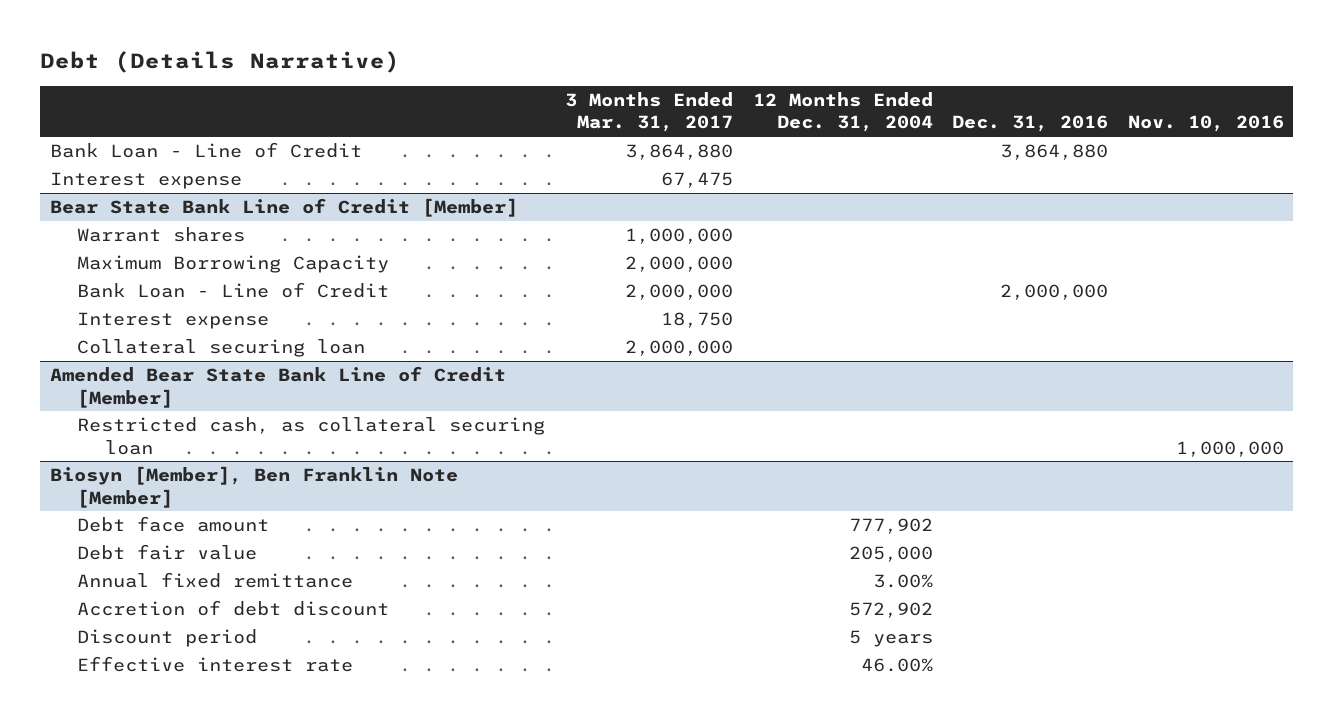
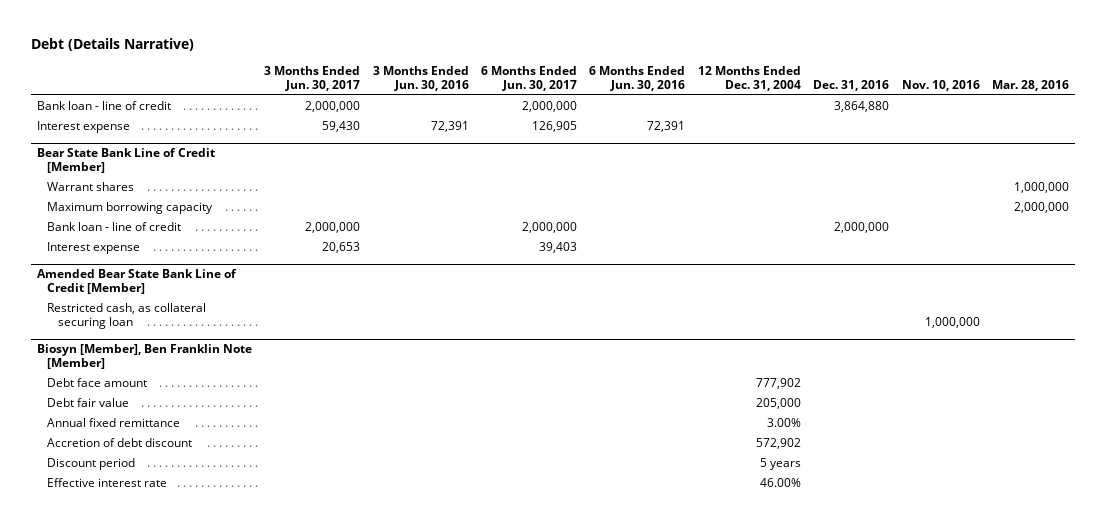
[564,91,733,133] 3 Months Ended Mar. 31, 2017 -> none
none -> [264,65,361,92] 3 Months Ended Jun. 30, 2017
none -> [372,65,469,92] 3 Months Ended Jun. 30, 2016
none -> [481,65,578,92] 6 Months Ended Jun. 30, 2017
none -> [589,65,686,92] 6 Months Ended Jun. 30, 2016
none -> [991,80,1069,92] Mar. 28, 2016
[50,142,363,159] Bank Loan - Line of Credit -> [36,101,171,111] Bank loan - line of credit
[77,255,390,274] Maximum Borrowing Capacity -> [47,202,214,215] Maximum borrowing capacity
[77,282,390,299] Bank Loan - Line of Credit -> [47,222,182,232] Bank loan - line of credit
[77,339,366,358] Collateral securing loan -> none

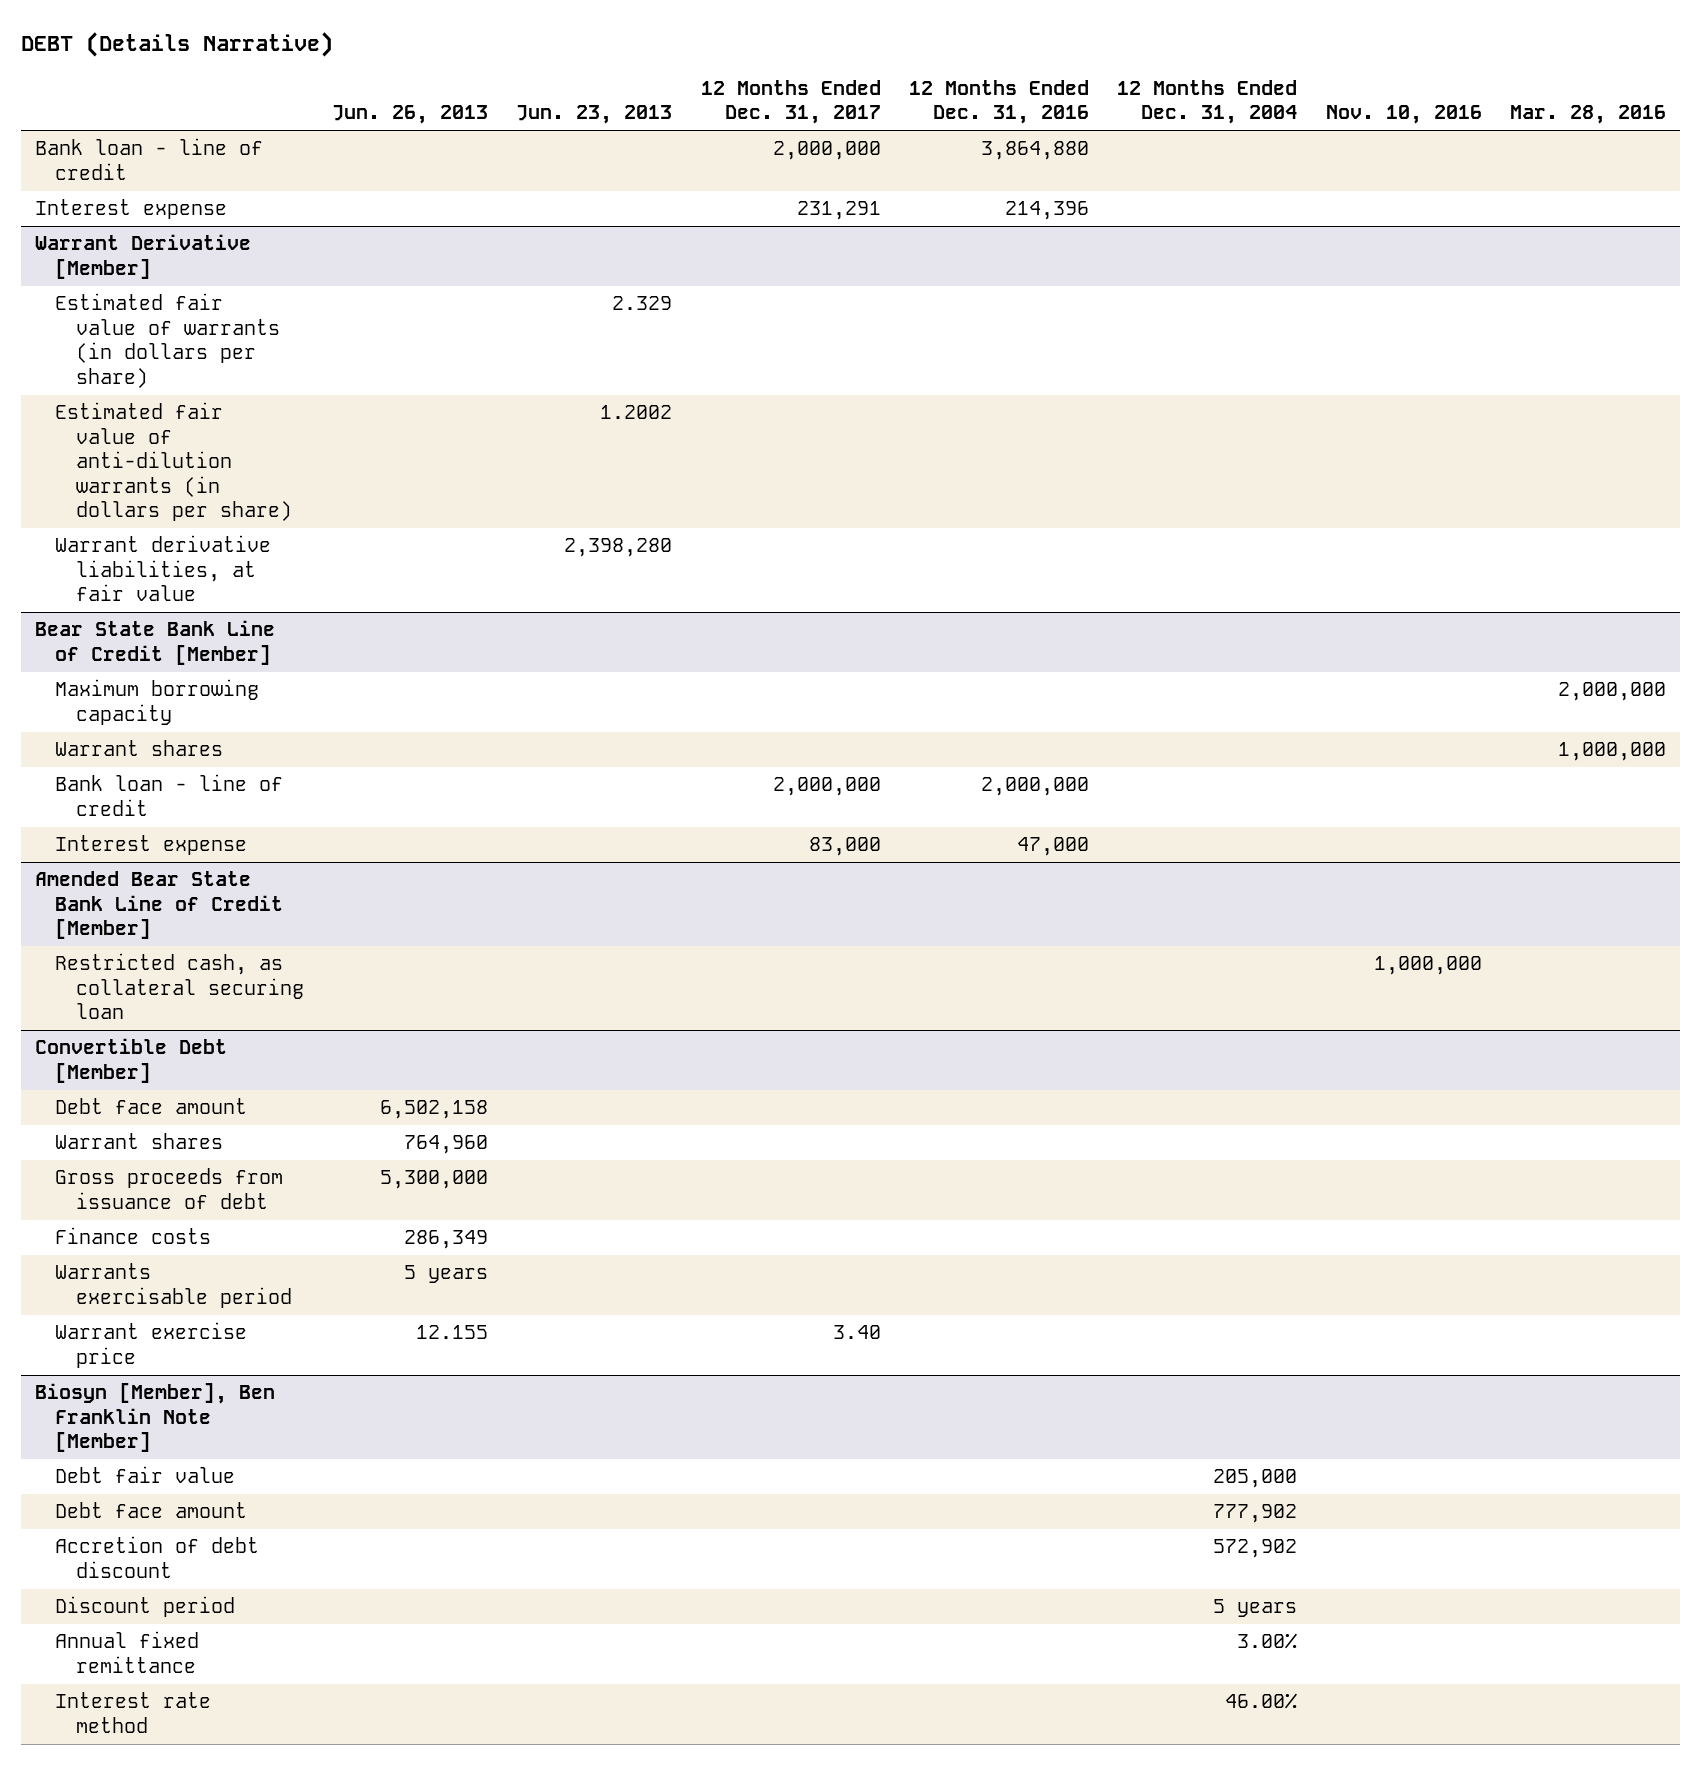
[30,37,194,51] Debt (Details Narrative) -> [20,31,333,57] DEBT (Details Narrative)
[264,65,361,92] 3 Months Ended Jun. 30, 2017 -> none
[372,65,469,92] 3 Months Ended Jun. 30, 2016 -> none
[481,65,578,92] 6 Months Ended Jun. 30, 2017 -> none
[589,65,686,92] 6 Months Ended Jun. 30, 2016 -> none
[813,80,890,92] Dec. 31, 2016 -> none
none -> [332,105,489,125] Jun. 26, 2013
none -> [516,105,673,125] Jun. 23, 2013
none -> [700,79,881,125] 12 Months Ended Dec. 31, 2017
none -> [909,79,1090,125] 12 Months Ended Dec. 31, 2016
none -> [35,234,252,279] Warrant Derivative [Member]
none -> [55,293,280,388] Estimated fair value of warrants (in dollars per share)
none -> [55,402,292,522] Estimated fair value of anti-dilution warrants (in dollars per share)
none -> [55,535,272,602] Warrant derivative liabilities, at fair value
[47,182,135,192] Warrant shares -> [55,740,224,757] Warrant shares
none -> [35,1038,228,1083] Convertible Debt [Member]
none -> [55,1098,248,1115] Debt face amount
none -> [55,1133,224,1150] Warrant shares
none -> [55,1168,284,1209] Gross proceeds from issuance of debt
none -> [55,1227,212,1245] Finance costs
none -> [55,1263,292,1308] Warrants exercisable period
none -> [55,1322,248,1368] Warrant exercise price
[47,378,148,388] Debt face amount -> [55,1502,248,1519] Debt face amount
[47,418,181,428] Annual fixed remittance -> [55,1631,200,1673] Annual fixed remittance
[47,478,168,488] Effective interest rate -> [55,1692,212,1733] Interest rate method

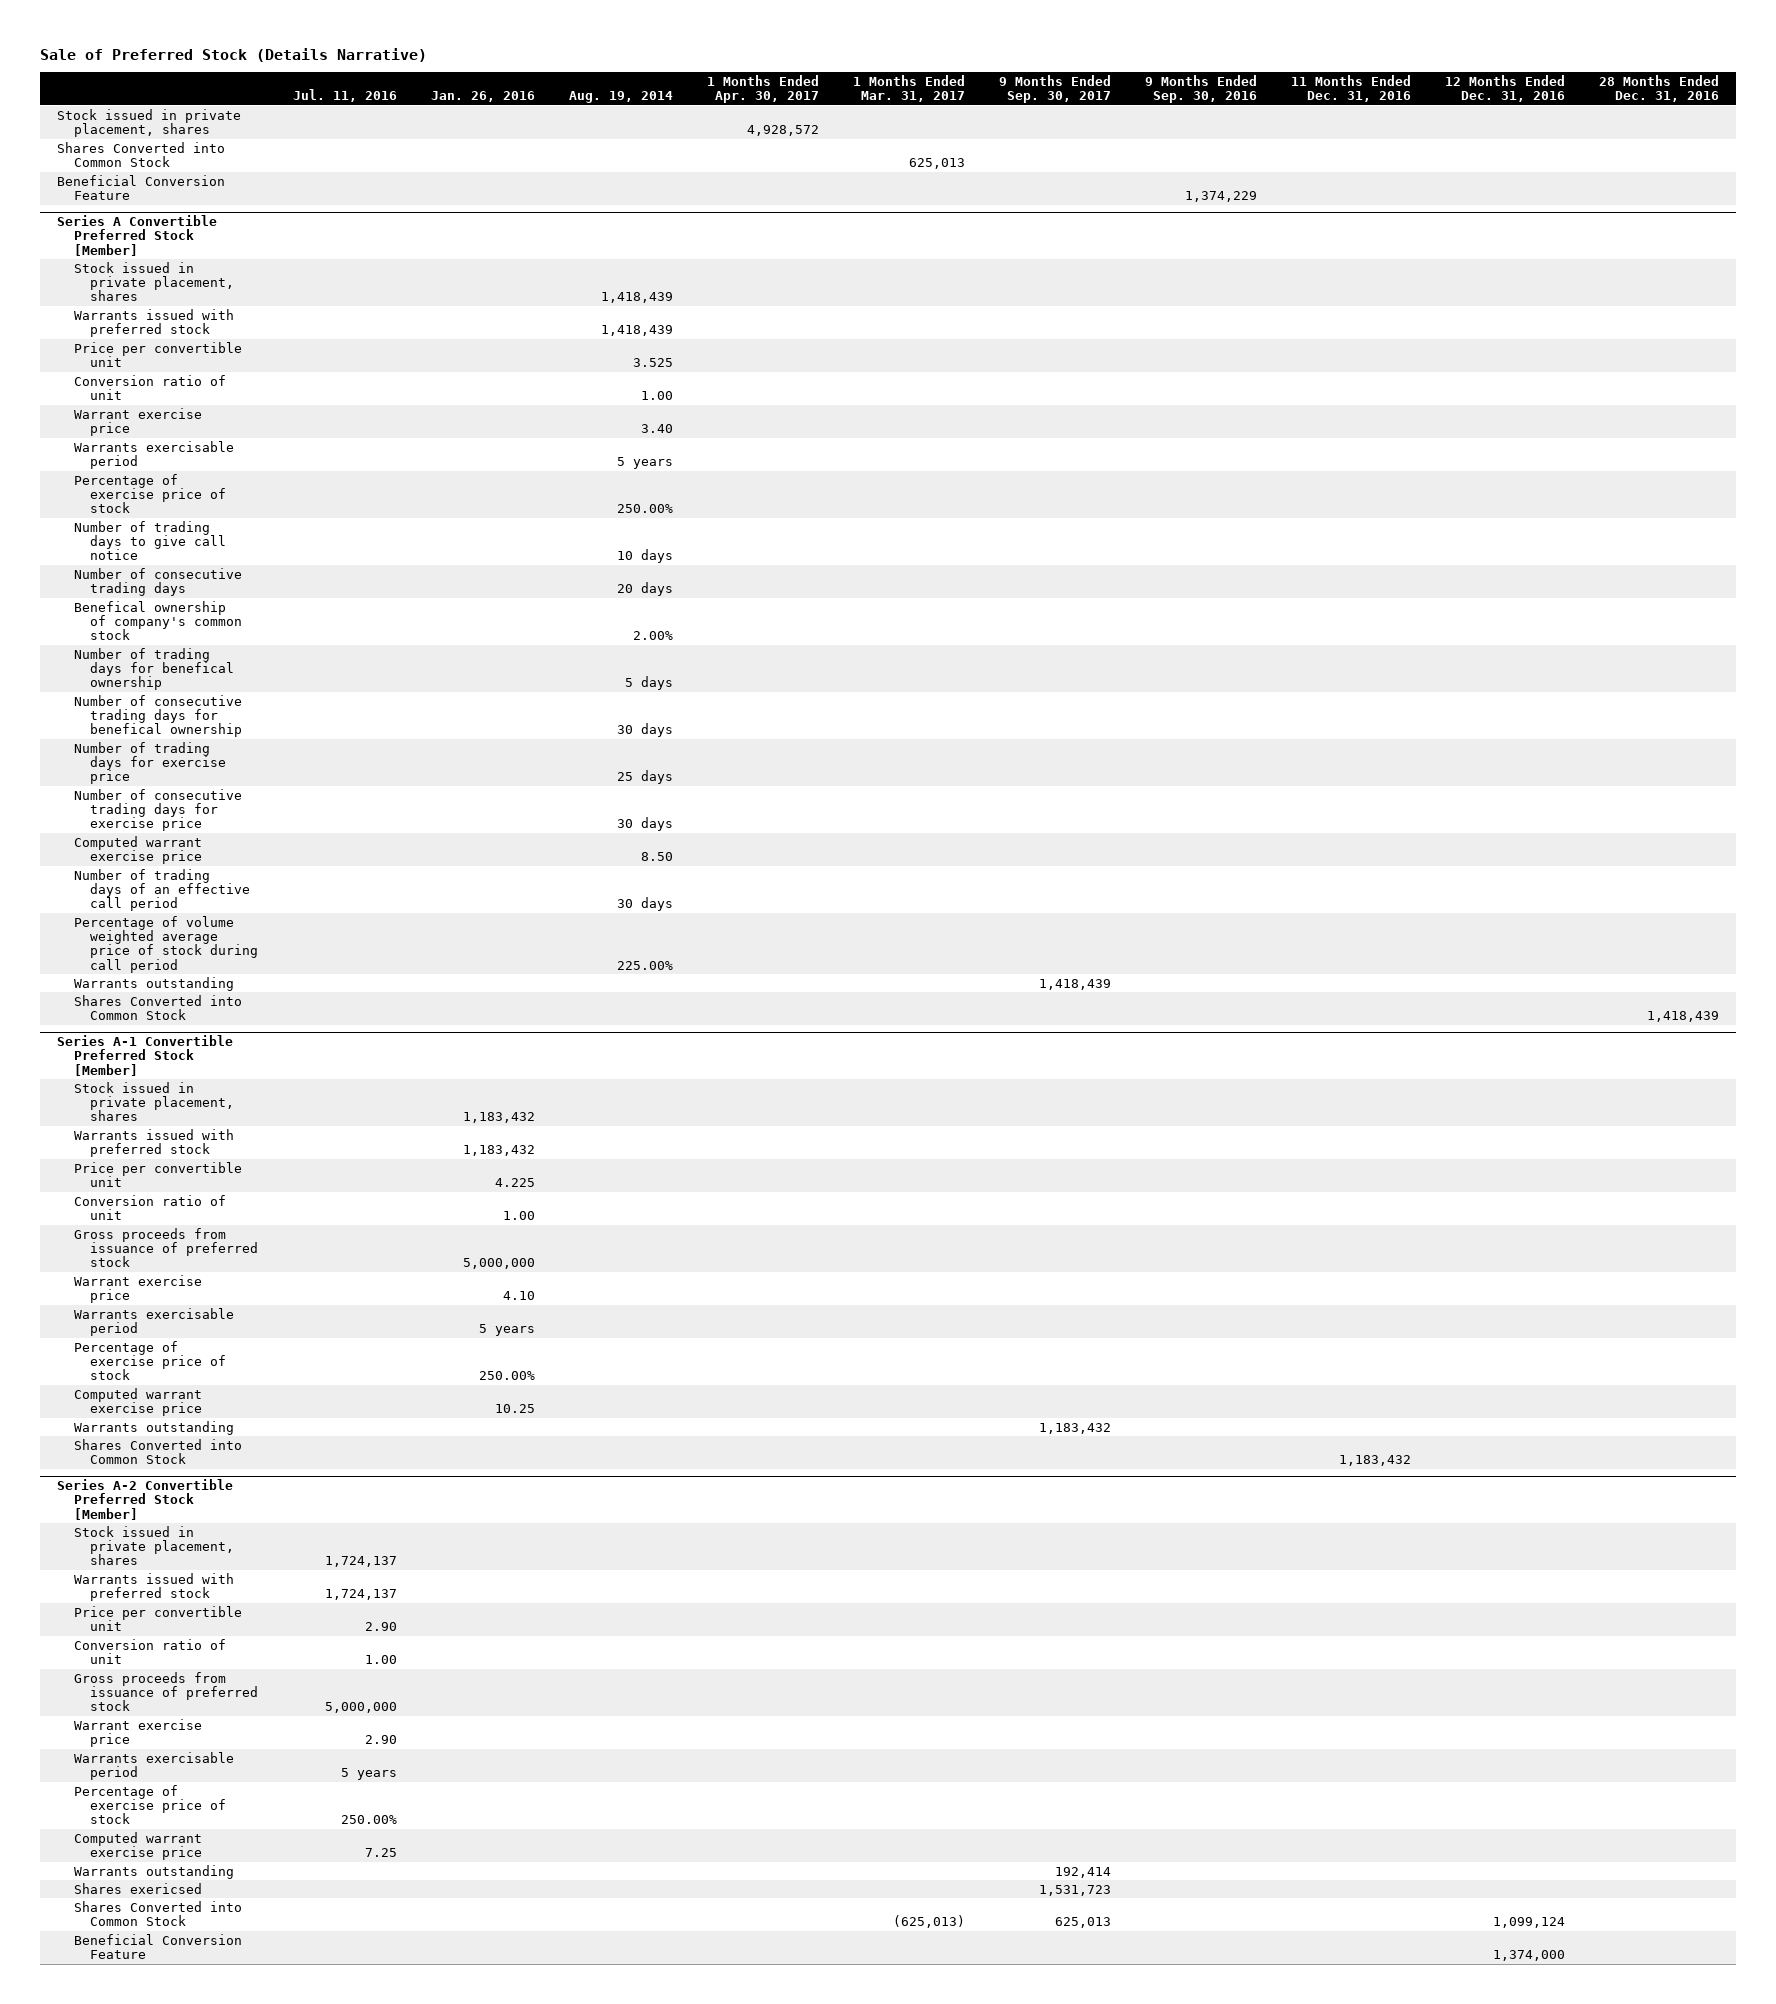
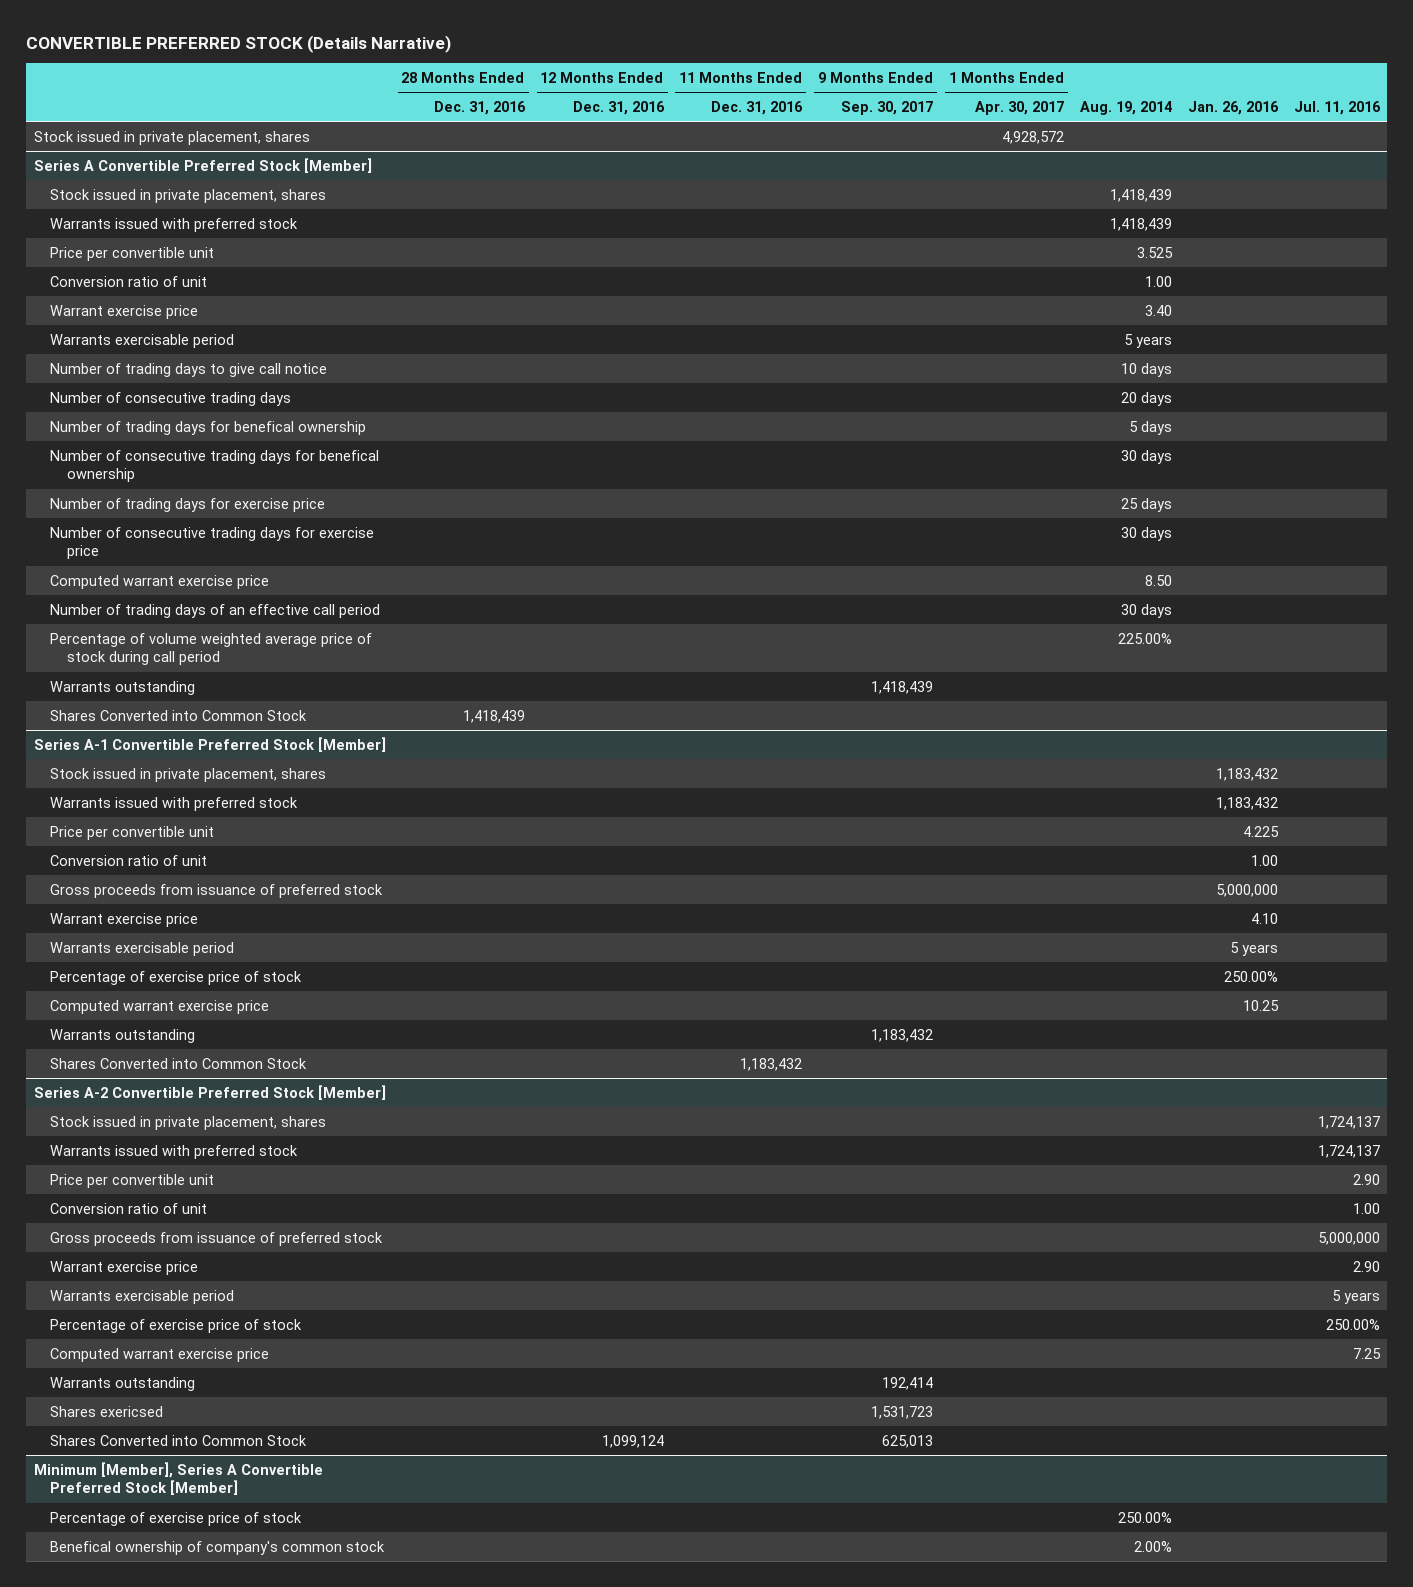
[40,47,428,62] Sale of Preferred Stock (Details Narrative) -> [26,34,452,53] CONVERTIBLE PREFERRED STOCK (Details Narrative)
[852,74,965,103] 1 Months Ended Mar. 31, 2017 -> none
[1144,74,1257,104] 9 Months Ended Sep. 30, 2016 -> none
[57,141,226,168] Shares Converted into Common Stock -> none
[57,174,226,201] Beneficial Conversion Feature -> none
[73,473,227,514] Percentage of exercise price of stock -> none
[73,600,243,641] Benefical ownership of company's common stock -> none
[73,1933,242,1960] Beneficial Conversion Feature -> none
none -> [33,1461,323,1496] Minimum [Member], Series A Convertible Preferred Stock [Member]
none -> [50,1511,303,1526] Percentage of exercise price of stock
none -> [50,1540,386,1555] Benefical ownership of company's common stock

